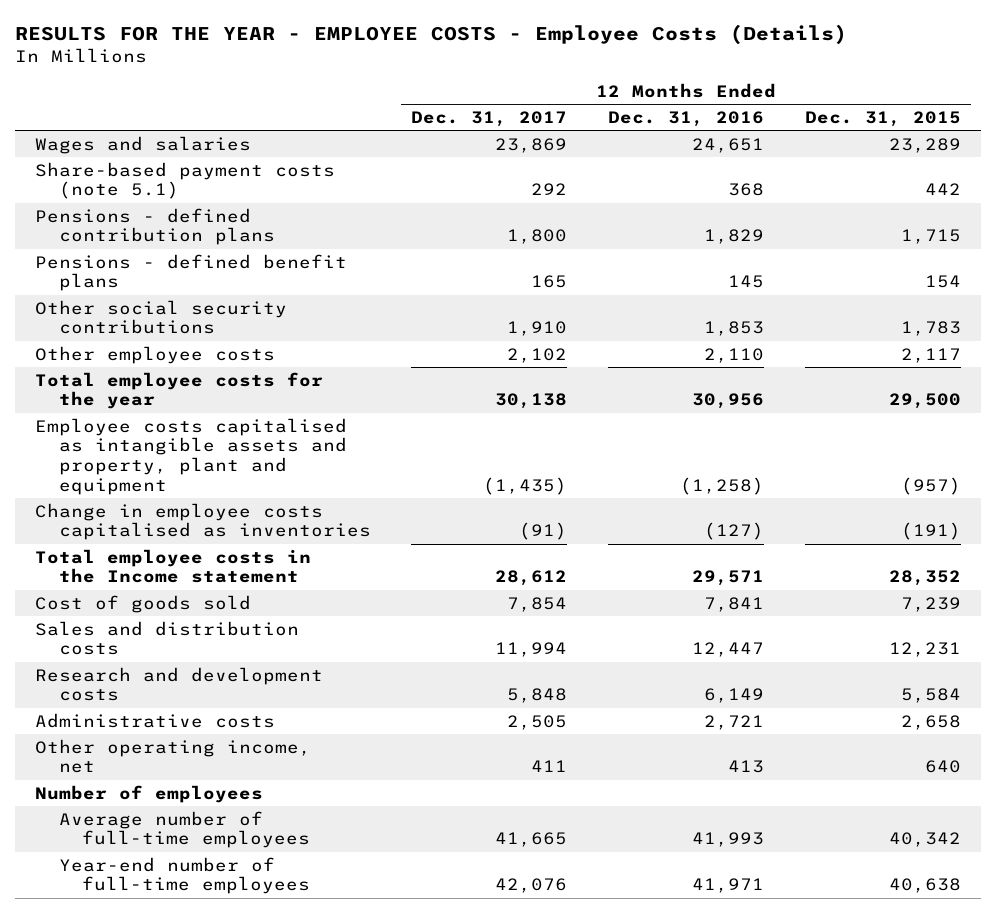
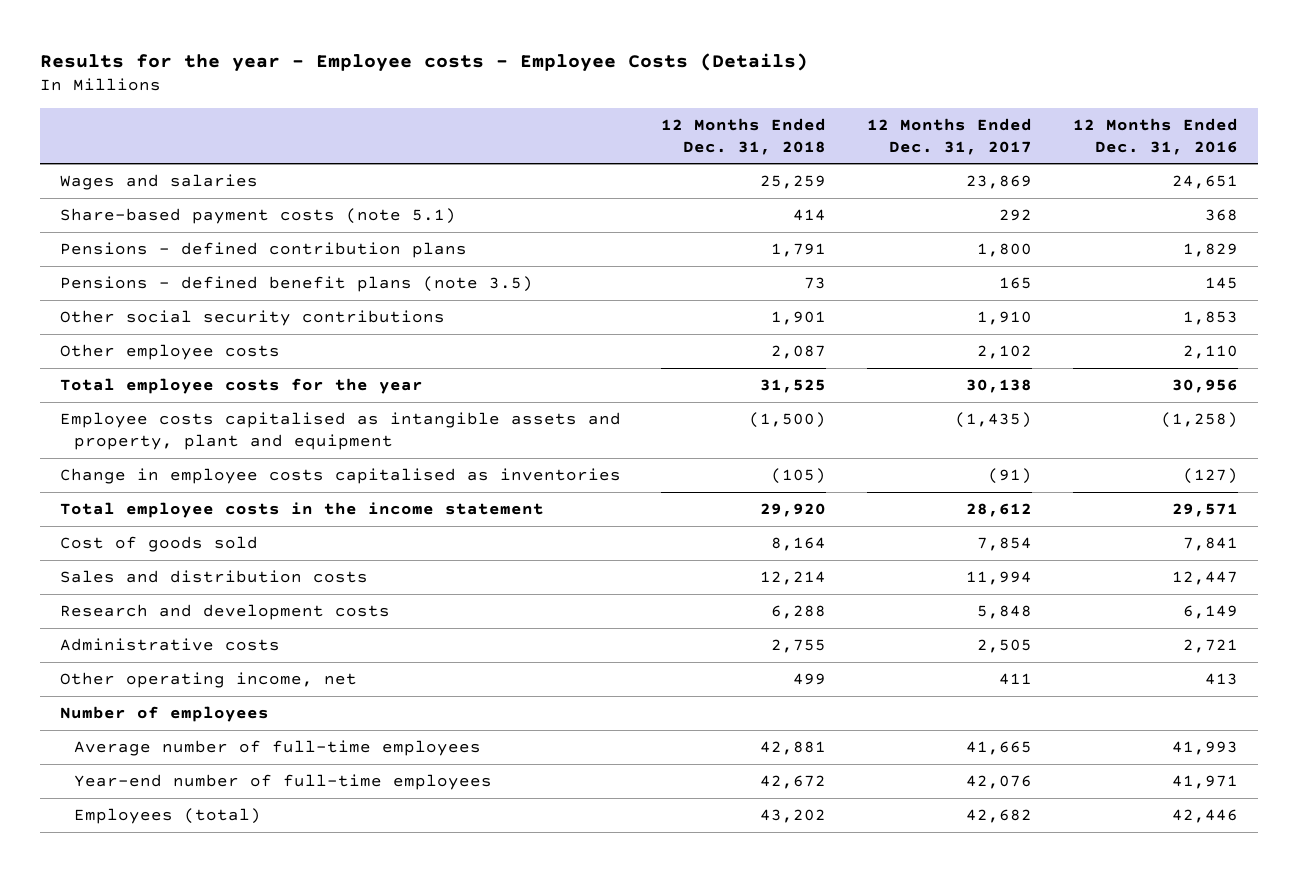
[15,24,848,46] RESULTS FOR THE YEAR - EMPLOYEE COSTS - Employee Costs (Details) -> [39,52,808,72] Results for the year - Employee costs - Employee Costs (Details)
[804,111,961,128] Dec. 31, 2015 -> none
none -> [661,117,827,155] 12 Months Ended Dec. 31, 2018
[35,253,348,292] Pensions - defined benefit plans -> [59,276,533,293] Pensions - defined benefit plans (note 3.5)
[35,548,312,584] Total employee costs in the Income statement -> [59,502,544,519] Total employee costs in the income statement
none -> [73,808,261,825] Employees (total)

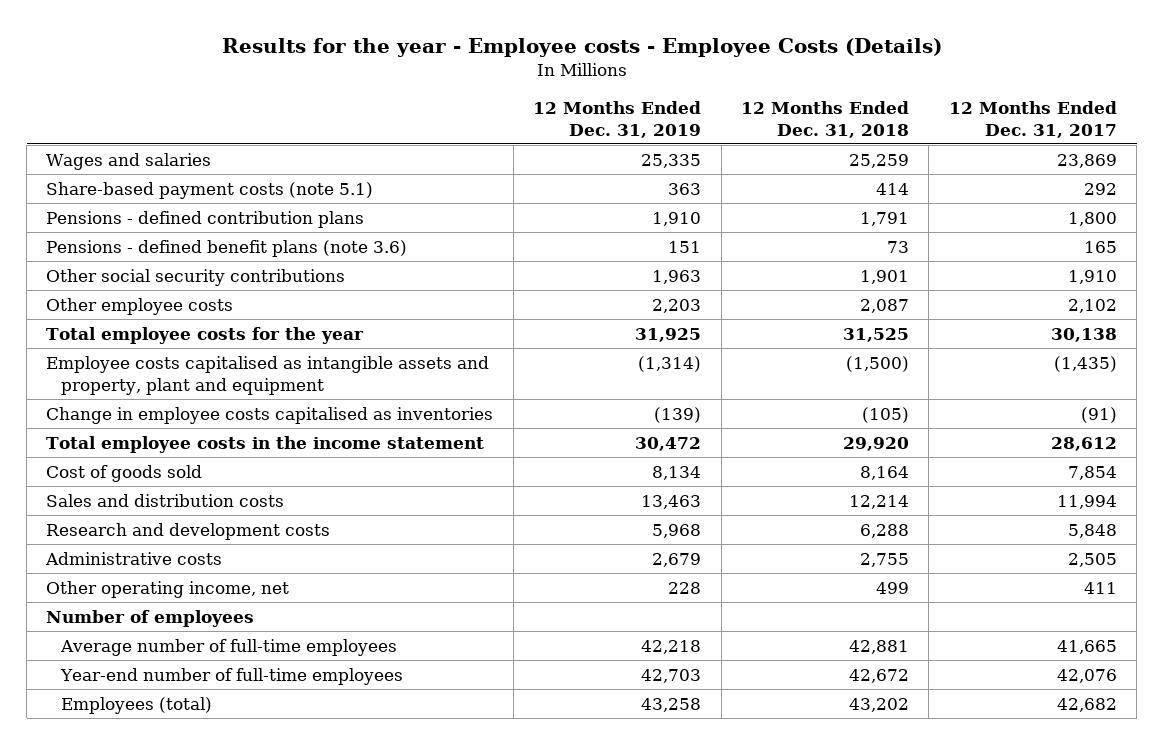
[1072,117,1238,155] 12 Months Ended Dec. 31, 2016 -> none
none -> [533,100,702,138] 12 Months Ended Dec. 31, 2019
[59,276,533,293] Pensions - defined benefit plans (note 3.5) -> [46,239,408,257] Pensions - defined benefit plans (note 3.6)

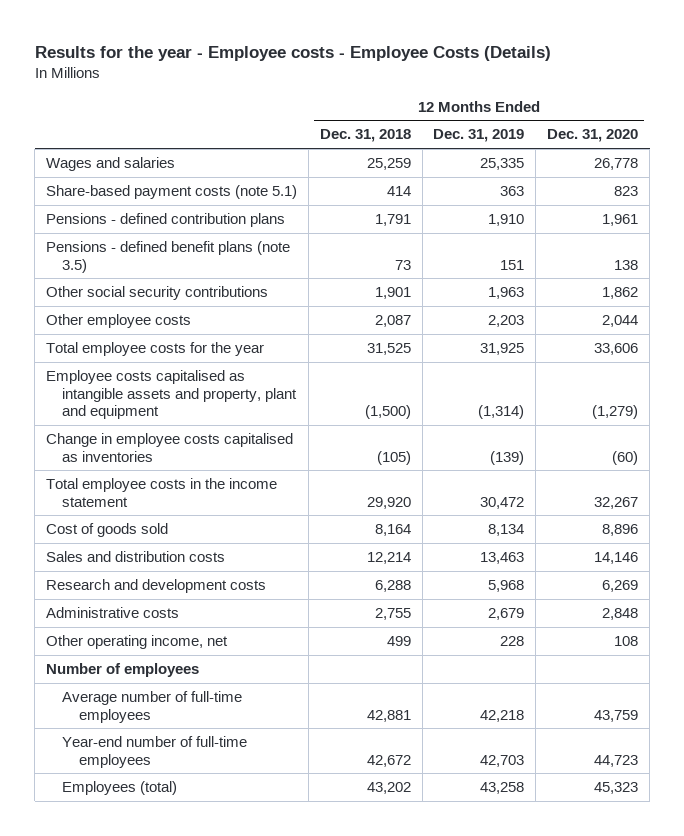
[948,100,1117,138] 12 Months Ended Dec. 31, 2017 -> none
none -> [547,129,639,143] Dec. 31, 2020
[46,239,408,257] Pensions - defined benefit plans (note 3.6) -> [45,241,290,273] Pensions - defined benefit plans (note 3.5)

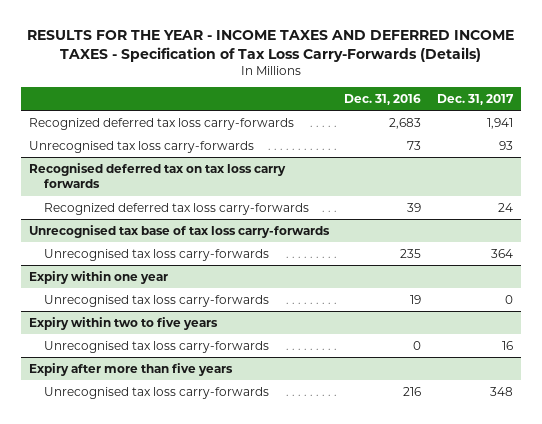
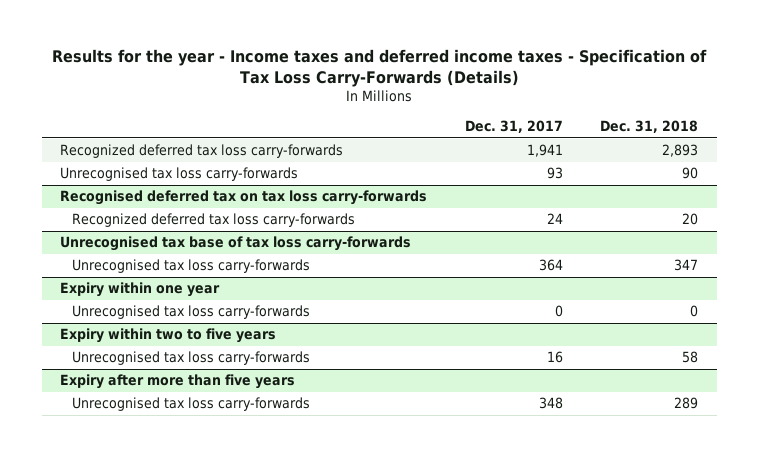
[26,29,514,62] RESULTS FOR THE YEAR - INCOME TAXES AND DEFERRED INCOME TAXES - Specification of Tax Loss Carry-Forwards (Details) -> [52,49,708,88] Results for the year - Income taxes and deferred income taxes - Specification of Tax Loss Carry-Forwards (Details)
[344,93,422,105] Dec. 31, 2016 -> none
none -> [599,120,698,134] Dec. 31, 2018
[28,162,286,189] Recognised deferred tax on tax loss carry forwards -> [60,190,428,206] Recognised deferred tax on tax loss carry-forwards

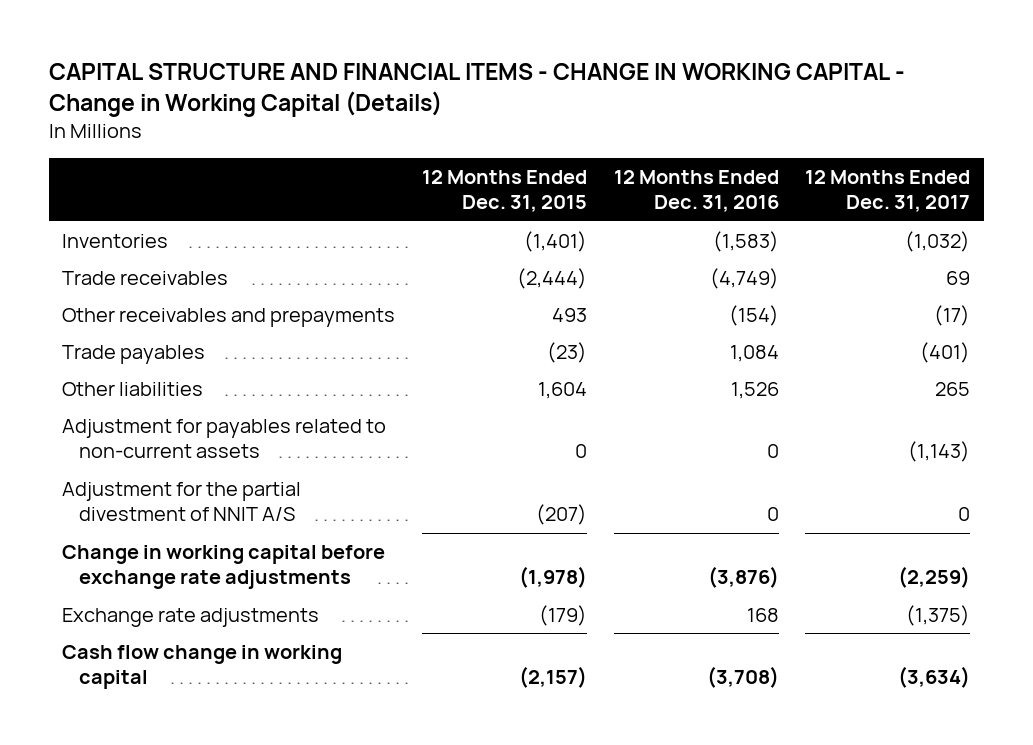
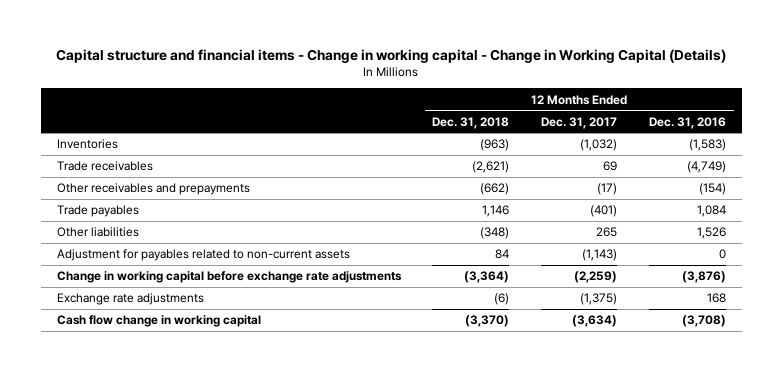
[48,62,905,117] CAPITAL STRUCTURE AND FINANCIAL ITEMS - CHANGE IN WORKING CAPITAL - Change in Working Capital (Details) -> [56,48,727,63] Capital structure and financial items - Change in working capital - Change in Working Capital (Details)
[421,170,587,213] 12 Months Ended Dec. 31, 2015 -> none
none -> [432,116,510,129] Dec. 31, 2018
[62,482,302,522] Adjustment for the partial divestment of NNIT A/S -> none

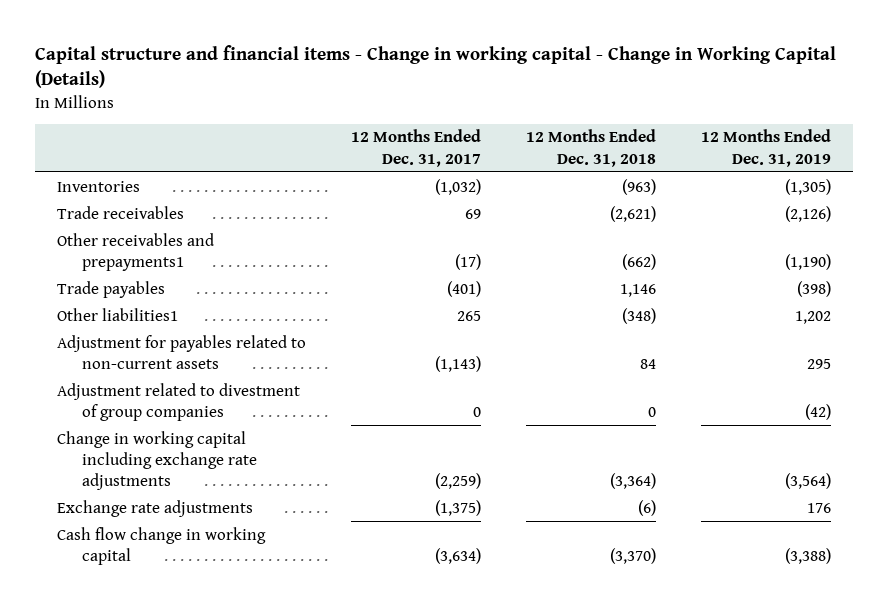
[648,116,726,129] Dec. 31, 2016 -> none
none -> [700,129,831,167] 12 Months Ended Dec. 31, 2019
[56,183,250,196] Other receivables and prepayments -> [57,232,215,271] Other receivables and prepayments1
[56,227,139,238] Other liabilities -> [57,307,179,321] Other liabilities1
none -> [57,382,301,421] Adjustment related to divestment of group companies
[56,271,402,284] Change in working capital before exchange rate adjustments -> [57,430,258,490] Change in working capital including exchange rate adjustments

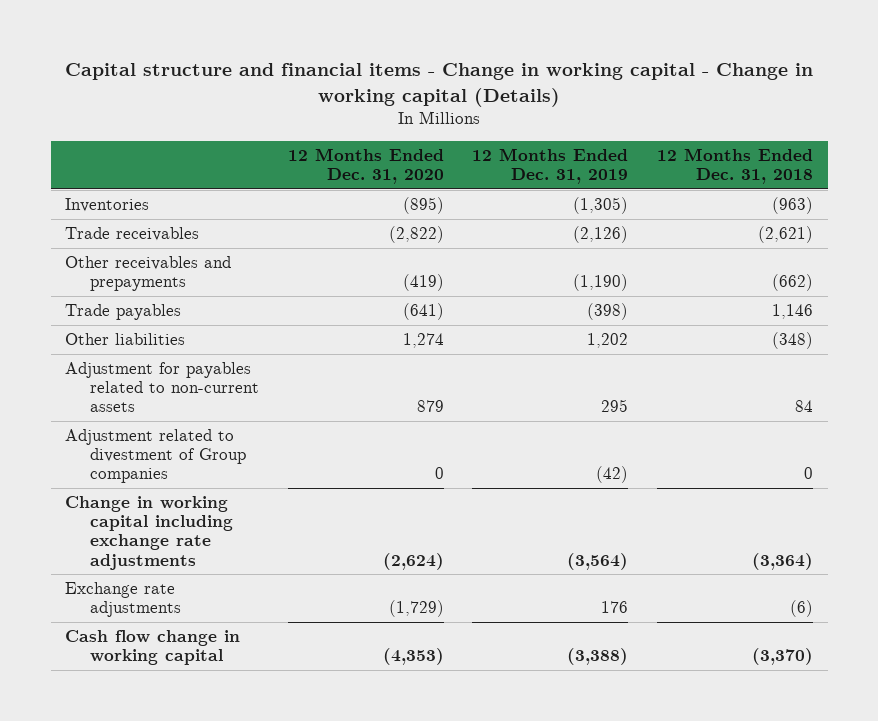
[34,44,836,89] Capital structure and financial items - Change in working capital - Change in Working Capital (Details) -> [65,63,814,108] Capital structure and financial items - Change in working capital - Change in working capital (Details)
[350,129,481,167] 12 Months Ended Dec. 31, 2017 -> none
none -> [287,148,444,185] 12 Months Ended Dec. 31, 2020
[57,232,215,271] Other receivables and prepayments1 -> [64,256,231,292] Other receivables and prepayments
[57,307,179,321] Other liabilities1 -> [64,333,185,346] Other liabilities
[57,382,301,421] Adjustment related to divestment of group companies -> [64,429,246,484] Adjustment related to divestment of Group companies

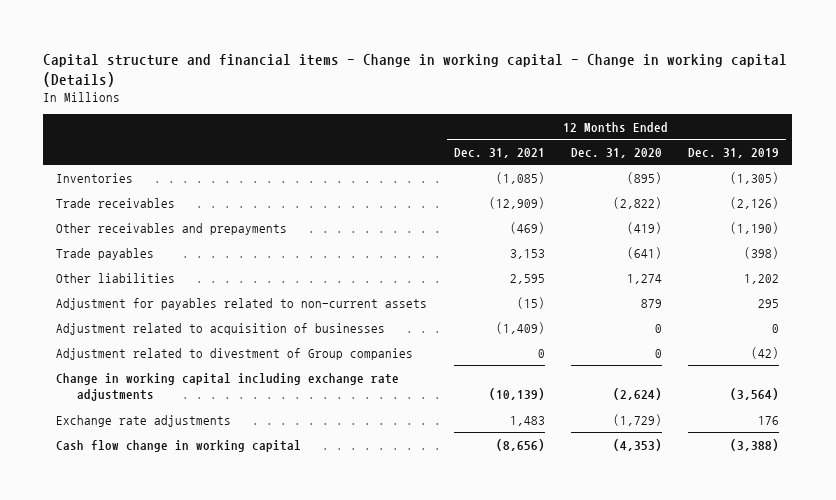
[657,148,814,185] 12 Months Ended Dec. 31, 2018 -> none
none -> [453,147,545,158] Dec. 31, 2021
none -> [56,322,386,335] Adjustment related to acquisition of businesses

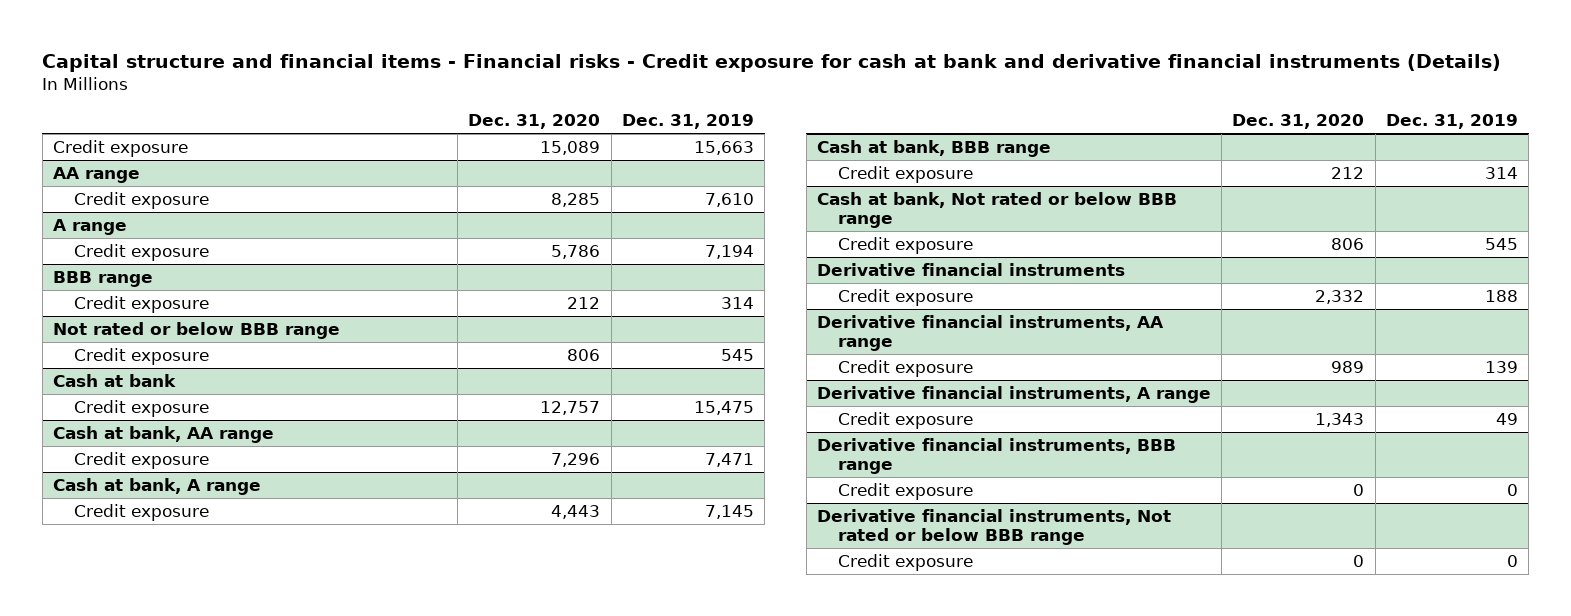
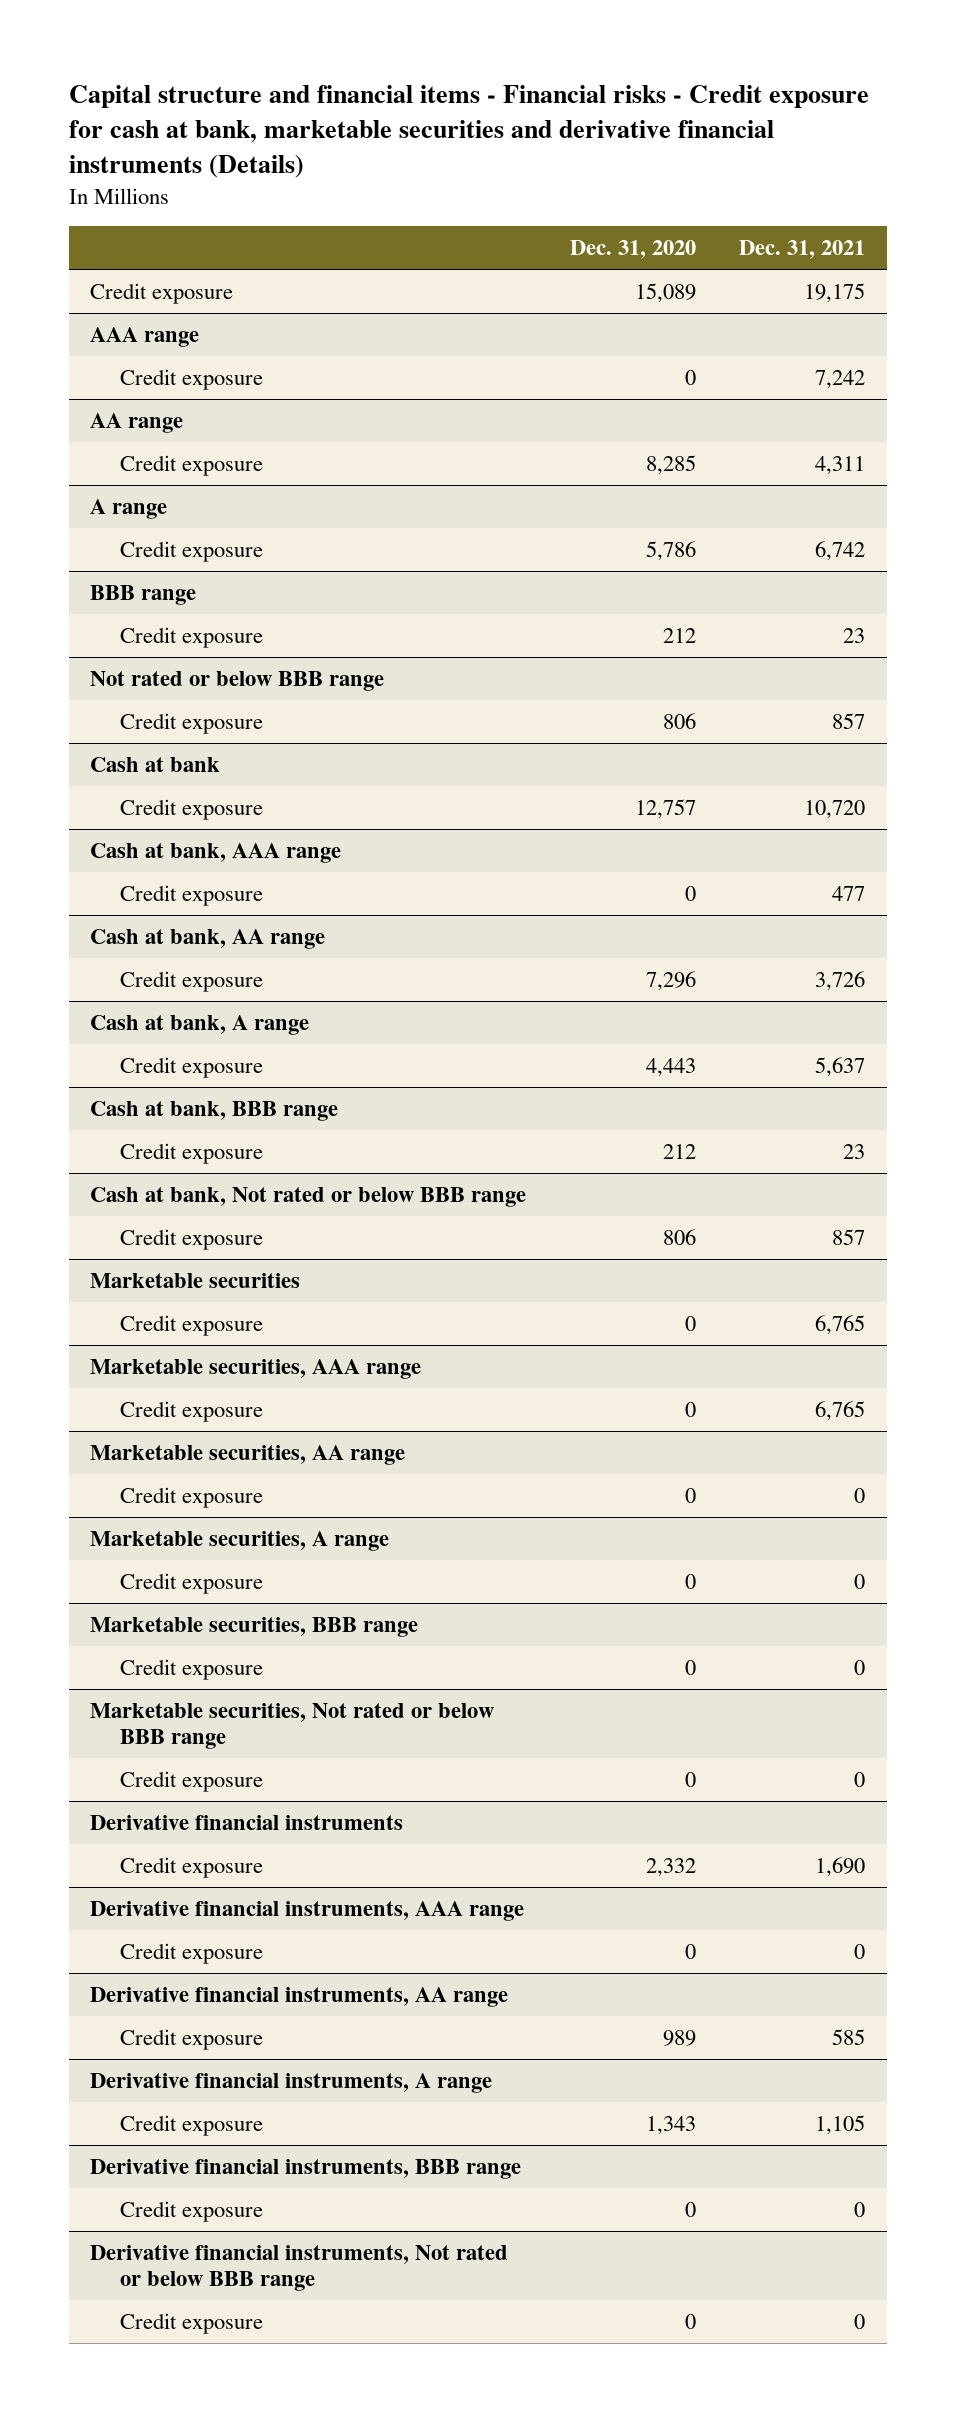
[42,53,1502,72] Capital structure and financial items - Financial risks - Credit exposure for cash at bank and derivative financial instruments (Details) -> [68,85,869,179] Capital structure and financial items - Financial risks - Credit exposure for cash at bank, marketable securities and derivative financial instruments (Details)
[621,114,754,130] Dec. 31, 2019 -> none
none -> [739,240,866,260] Dec. 31, 2021
none -> [90,326,200,347] AAA range
none -> [119,368,263,390] Credit exposure
none -> [90,842,342,863] Cash at bank, AAA range
none -> [119,884,263,906] Credit exposure
none -> [90,1272,301,1288] Marketable securities
none -> [119,1314,263,1336] Credit exposure
none -> [90,1358,422,1379] Marketable securities, AAA range
none -> [119,1400,263,1422] Credit exposure
none -> [90,1444,406,1465] Marketable securities, AA range
none -> [119,1486,263,1508] Credit exposure
none -> [90,1530,390,1551] Marketable securities, A range
none -> [119,1572,263,1594] Credit exposure
none -> [90,1616,419,1637] Marketable securities, BBB range
none -> [119,1658,263,1680] Credit exposure
none -> [90,1702,495,1750] Marketable securities, Not rated or below BBB range
none -> [119,1770,263,1792] Credit exposure
none -> [90,1900,525,1921] Derivative financial instruments, AAA range
none -> [119,1942,263,1964] Credit exposure

